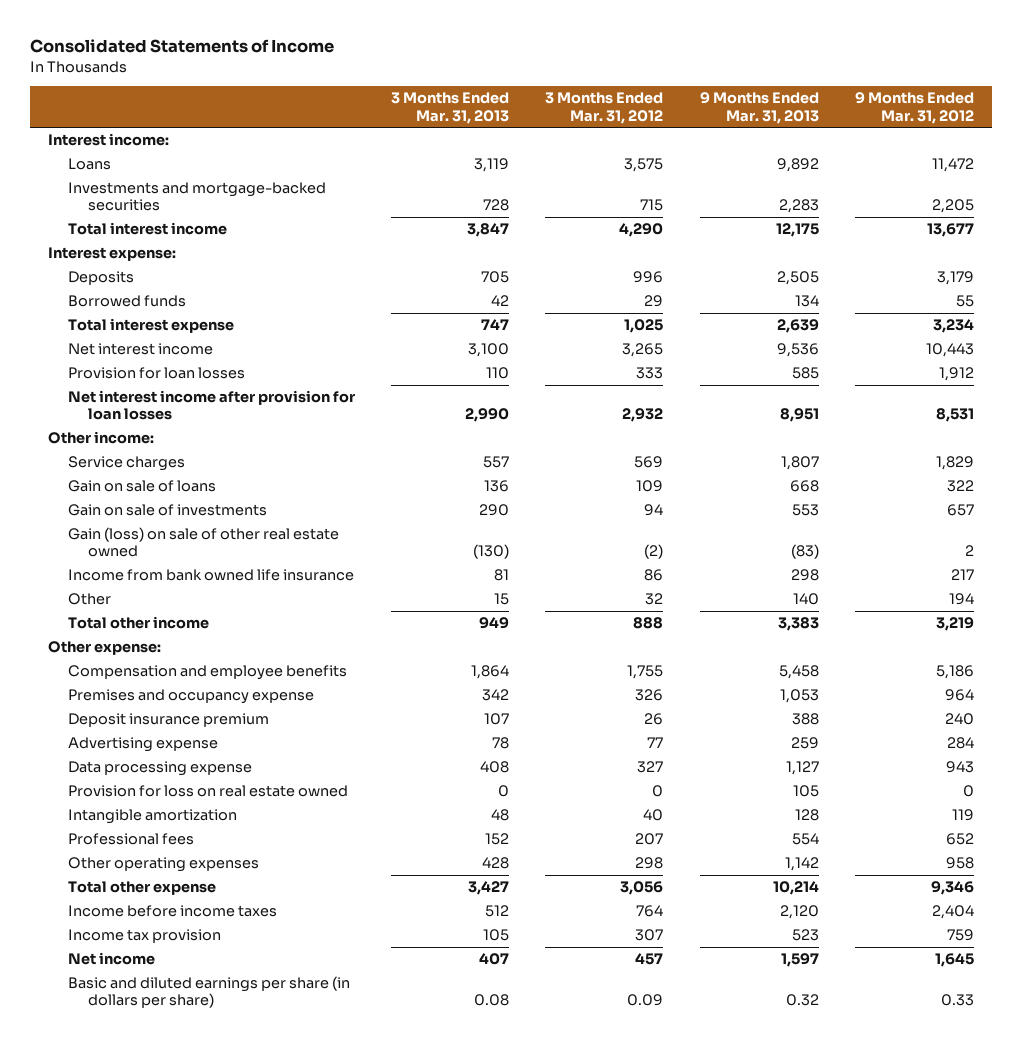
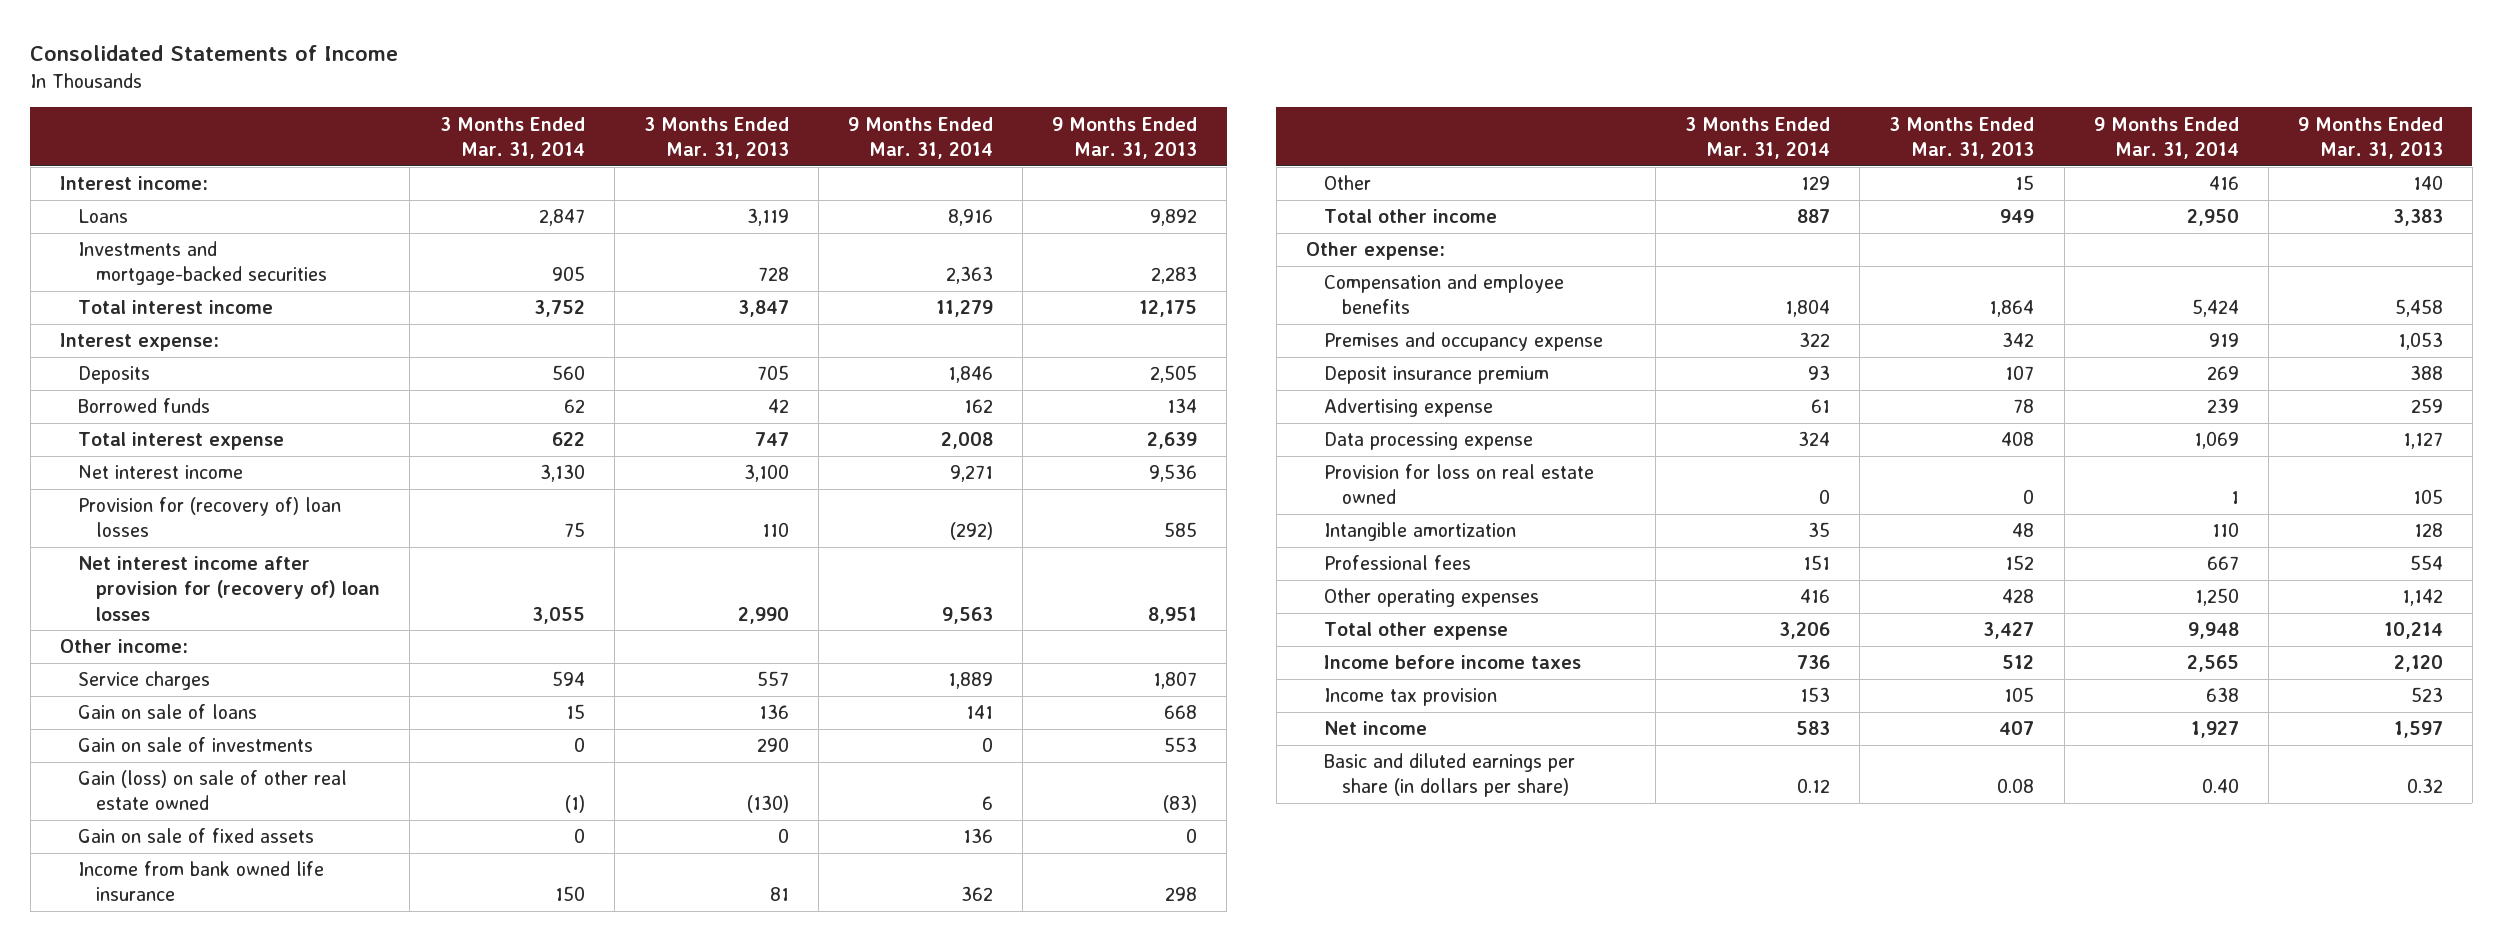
[545,92,664,124] 3 Months Ended Mar. 31, 2012 -> none
[854,92,974,124] 9 Months Ended Mar. 31, 2012 -> none
none -> [439,116,585,159] 3 Months Ended Mar. 31, 2014
none -> [847,116,993,159] 9 Months Ended Mar. 31, 2014
[67,367,245,380] Provision for loan losses -> [78,497,342,538] Provision for (recovery of) loan losses
[67,390,355,421] Net interest income after provision for loan losses -> [78,556,381,621] Net interest income after provision for (recovery of) loan losses
none -> [78,828,315,844] Gain on sale of fixed assets

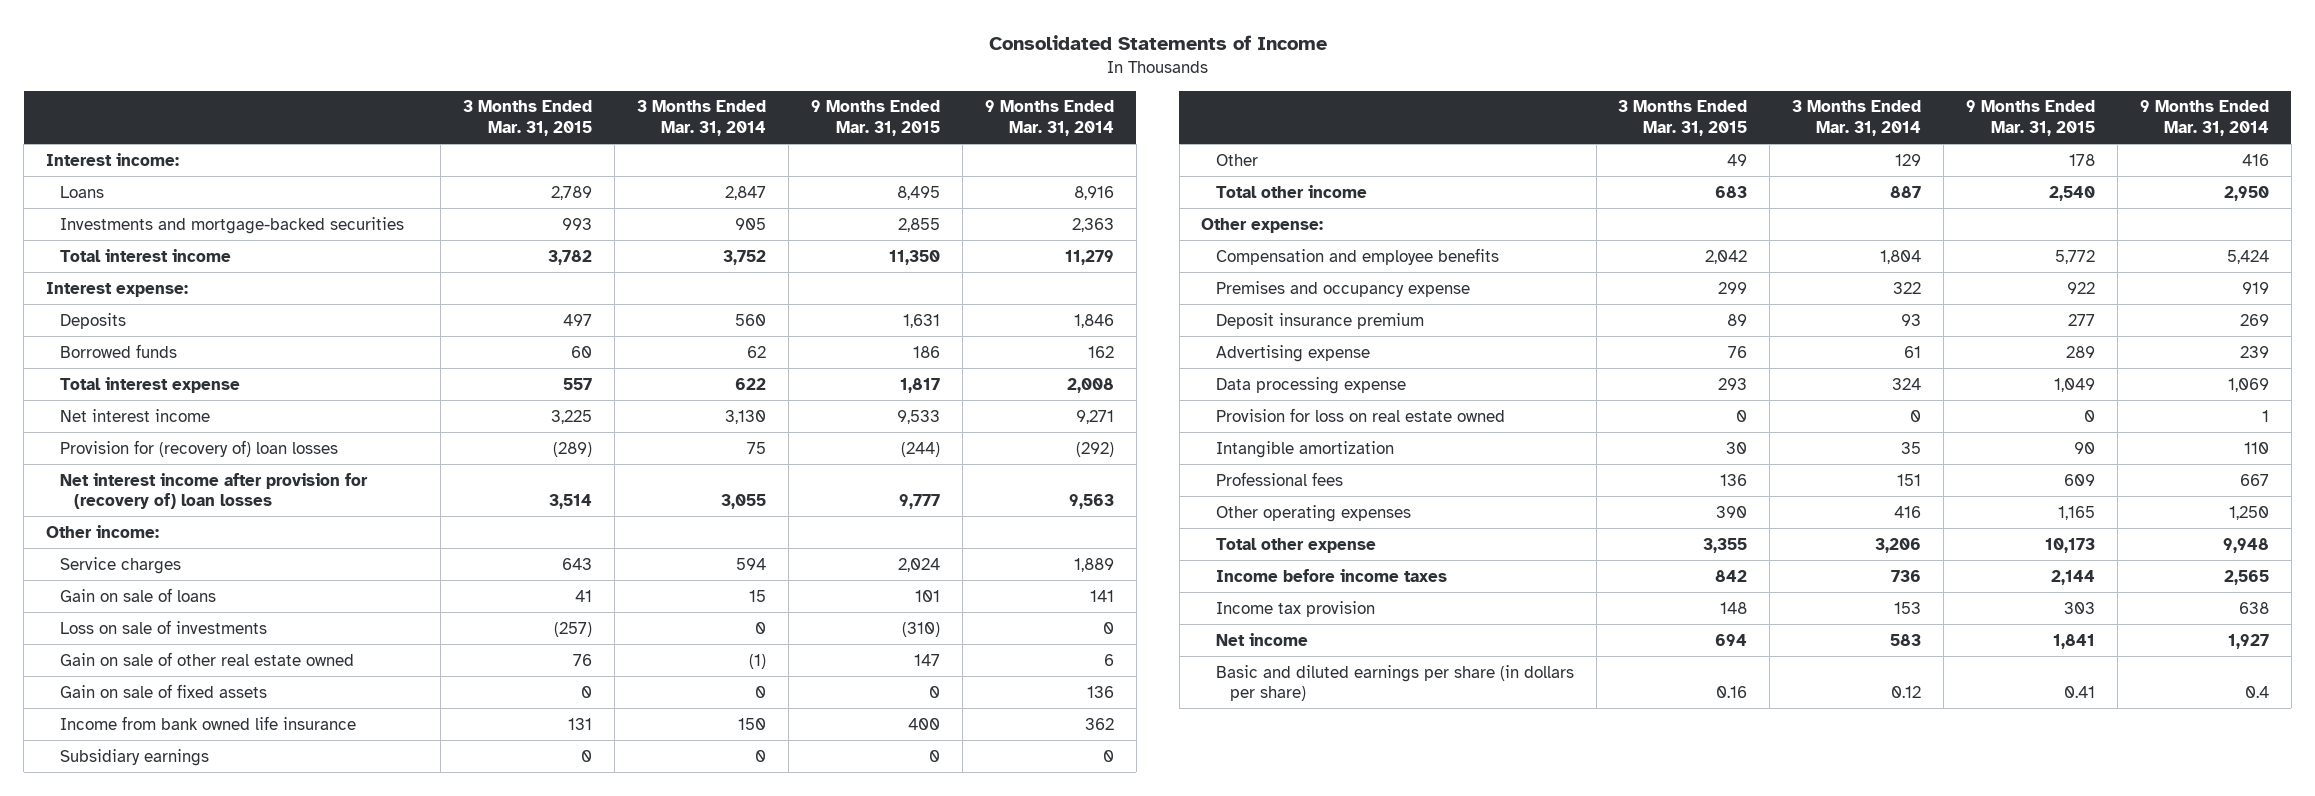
[643,116,789,159] 3 Months Ended Mar. 31, 2013 -> none
[1052,116,1198,159] 9 Months Ended Mar. 31, 2013 -> none
none -> [463,100,593,136] 3 Months Ended Mar. 31, 2015
none -> [810,100,940,136] 9 Months Ended Mar. 31, 2015
[78,737,314,753] Gain on sale of investments -> [60,619,268,634] Loss on sale of investments
[78,770,348,811] Gain (loss) on sale of other real estate owned -> [60,651,355,666] Gain on sale of other real estate owned
none -> [60,748,210,766] Subsidiary earnings
[2201,778,2239,794] 0.40 -> [2244,686,2269,699] 0.4

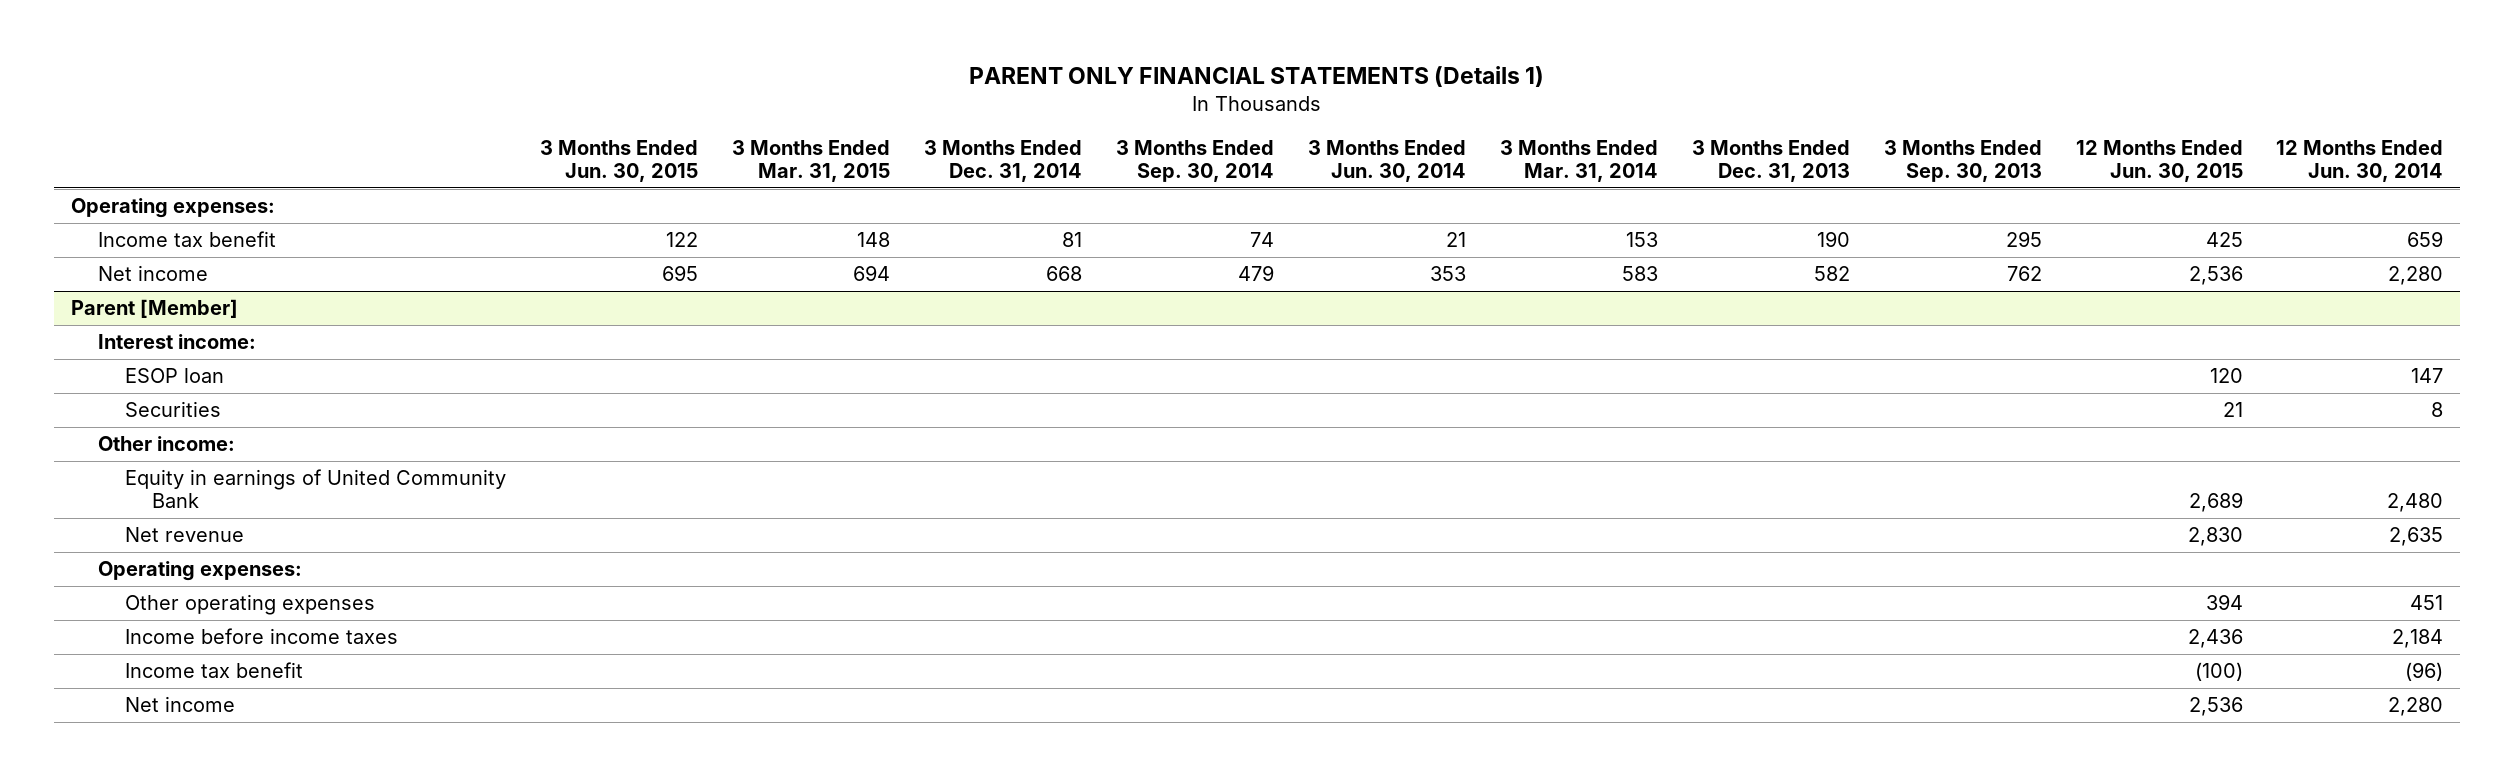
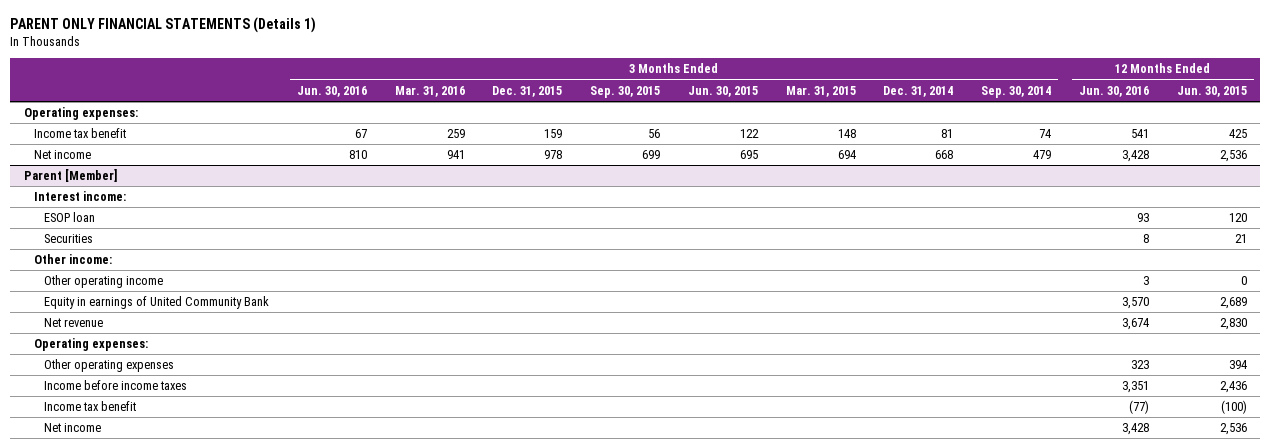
[1307,140,1466,183] 3 Months Ended Jun. 30, 2014 -> none
[1499,140,1658,183] 3 Months Ended Mar. 31, 2014 -> none
[1691,140,1850,183] 3 Months Ended Dec. 31, 2013 -> none
[1883,140,2042,183] 3 Months Ended Sep. 30, 2013 -> none
[2276,140,2444,183] 12 Months Ended Jun. 30, 2014 -> none
none -> [296,85,367,97] Jun. 30, 2016
none -> [394,85,465,97] Mar. 31, 2016
none -> [492,85,563,97] Dec. 31, 2015
none -> [590,85,661,98] Sep. 30, 2015
none -> [1078,85,1149,97] Jun. 30, 2016
none -> [43,275,163,289] Other operating income

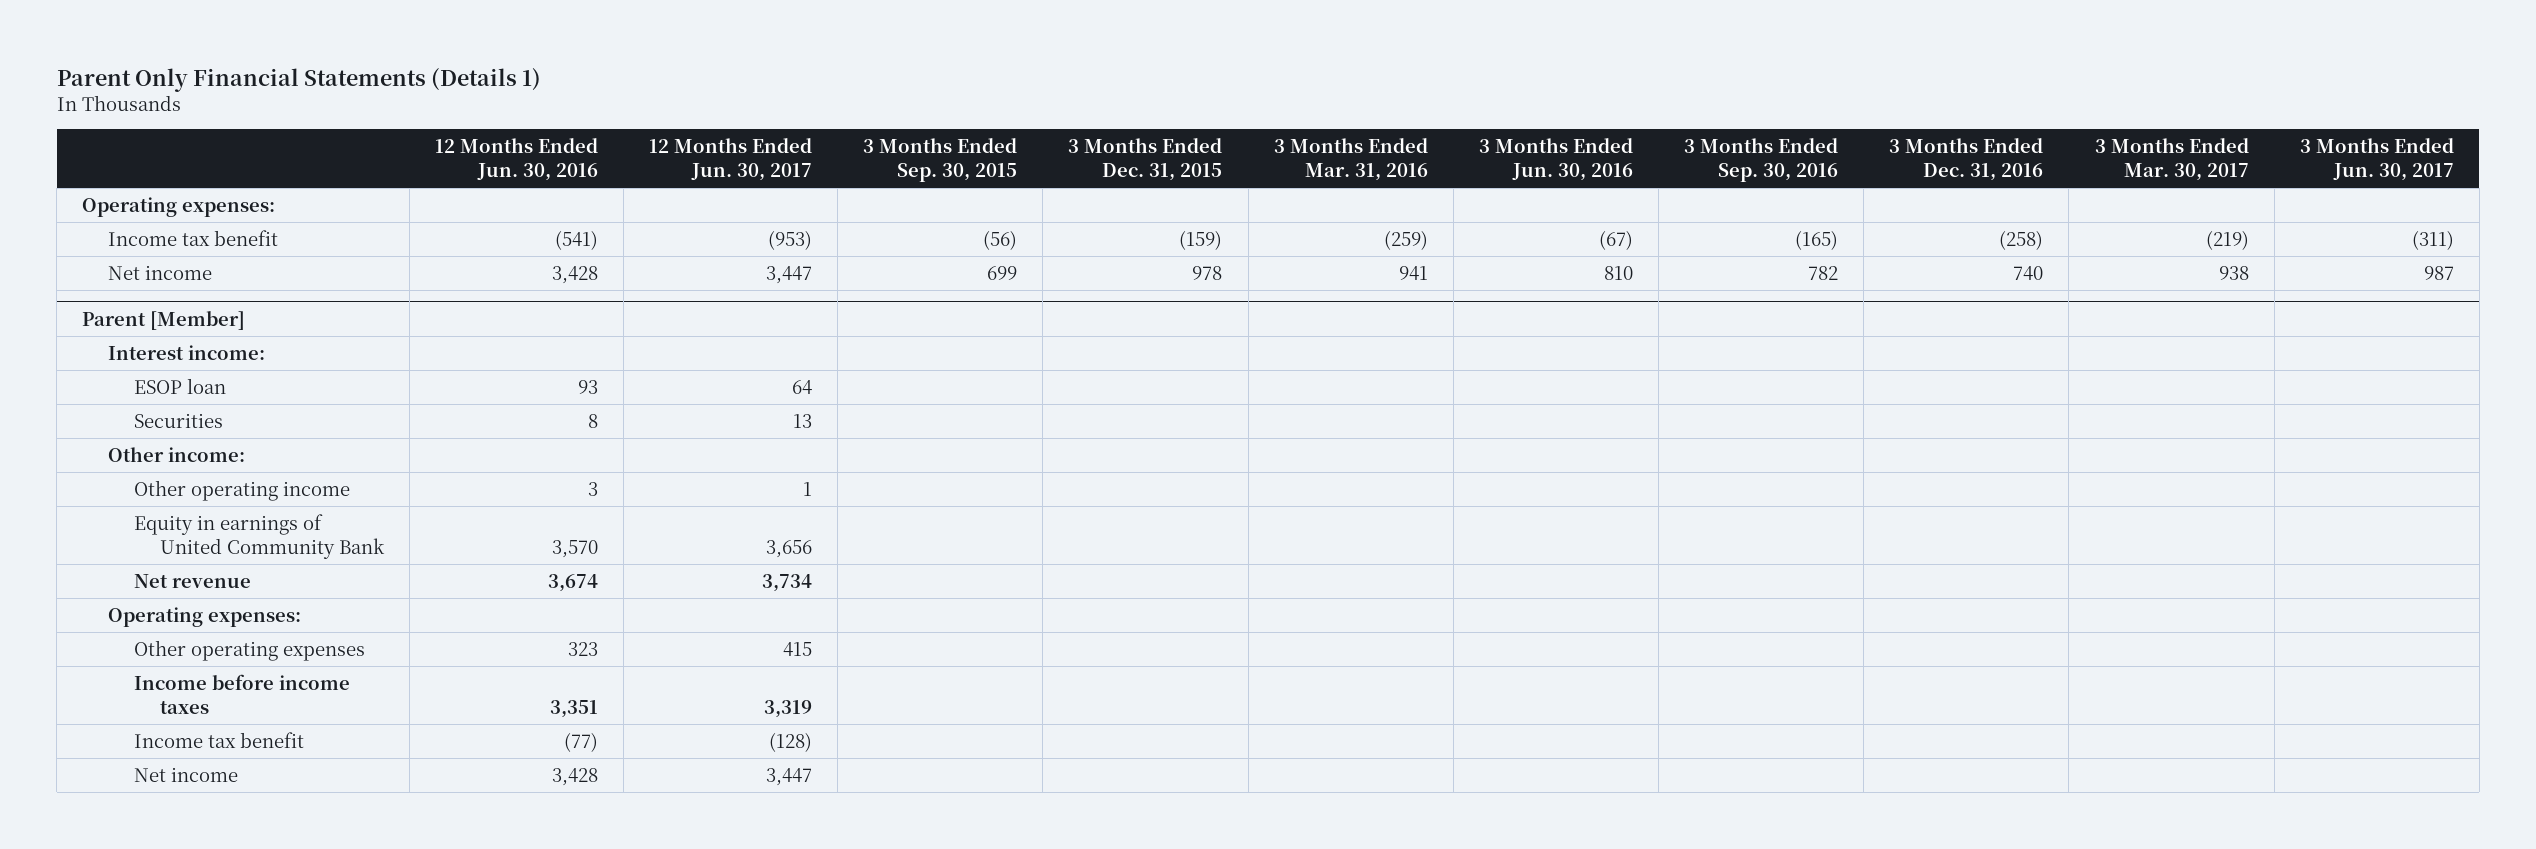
[9,17,316,34] PARENT ONLY FINANCIAL STATEMENTS (Details 1) -> [56,67,541,92] Parent Only Financial Statements (Details 1)
[687,85,758,97] Jun. 30, 2015 -> none
[785,85,856,97] Mar. 31, 2015 -> none
[883,85,954,97] Dec. 31, 2014 -> none
[981,85,1052,98] Sep. 30, 2014 -> none
[1176,85,1247,97] Jun. 30, 2015 -> none
none -> [649,138,813,181] 12 Months Ended Jun. 30, 2017
none -> [1684,138,1839,182] 3 Months Ended Sep. 30, 2016
none -> [1889,138,2044,181] 3 Months Ended Dec. 31, 2016
none -> [2094,138,2249,181] 3 Months Ended Mar. 30, 2017
none -> [2299,138,2454,181] 3 Months Ended Jun. 30, 2017
[354,129,367,139] 67 -> [1598,229,1633,250] (67)
[446,129,465,139] 259 -> [1383,229,1428,250] (259)
[544,129,563,139] 159 -> [1179,229,1223,250] (159)
[648,129,661,139] 56 -> [983,229,1018,250] (56)
[1130,129,1149,139] 541 -> [554,229,598,250] (541)

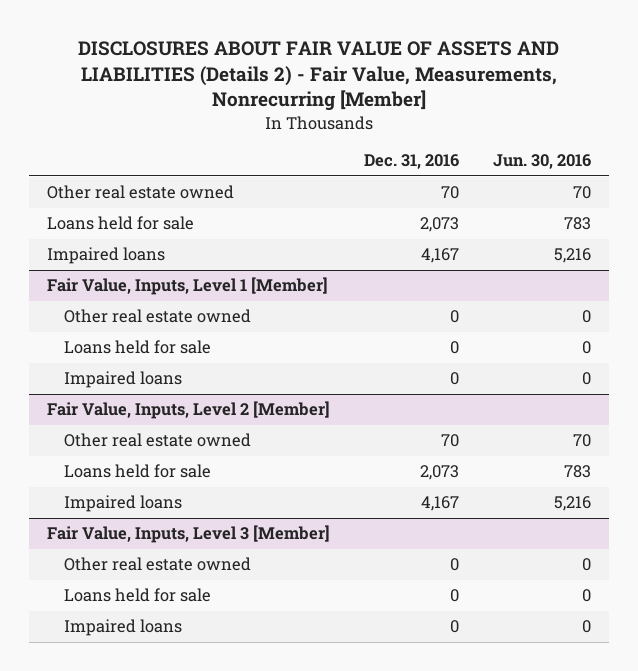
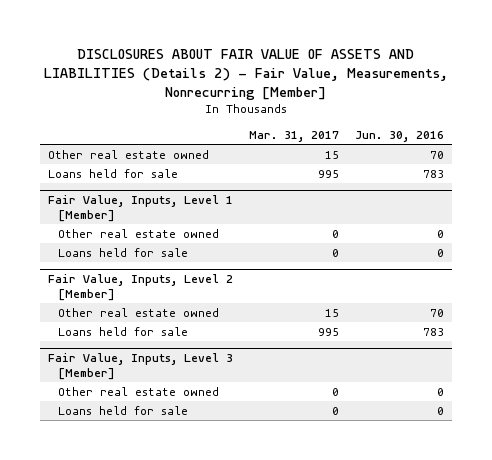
[364,154,460,170] Dec. 31, 2016 -> none
none -> [249,130,340,142] Mar. 31, 2017
[46,247,165,265] Impaired loans -> none
[63,371,182,389] Impaired loans -> none
[63,495,182,513] Impaired loans -> none
[63,619,182,637] Impaired loans -> none

